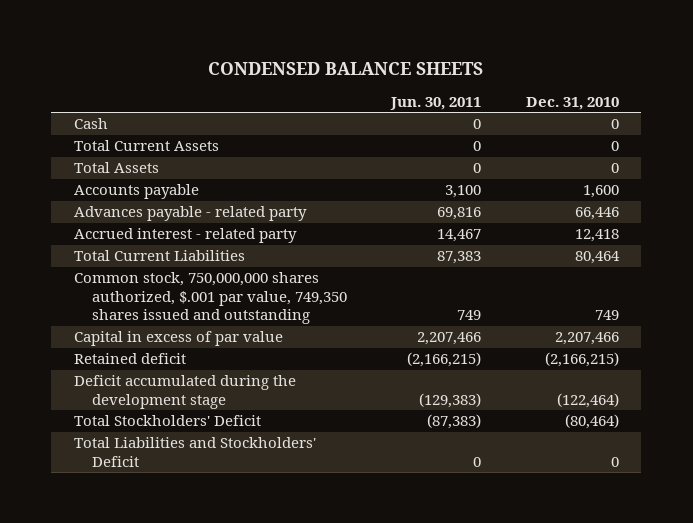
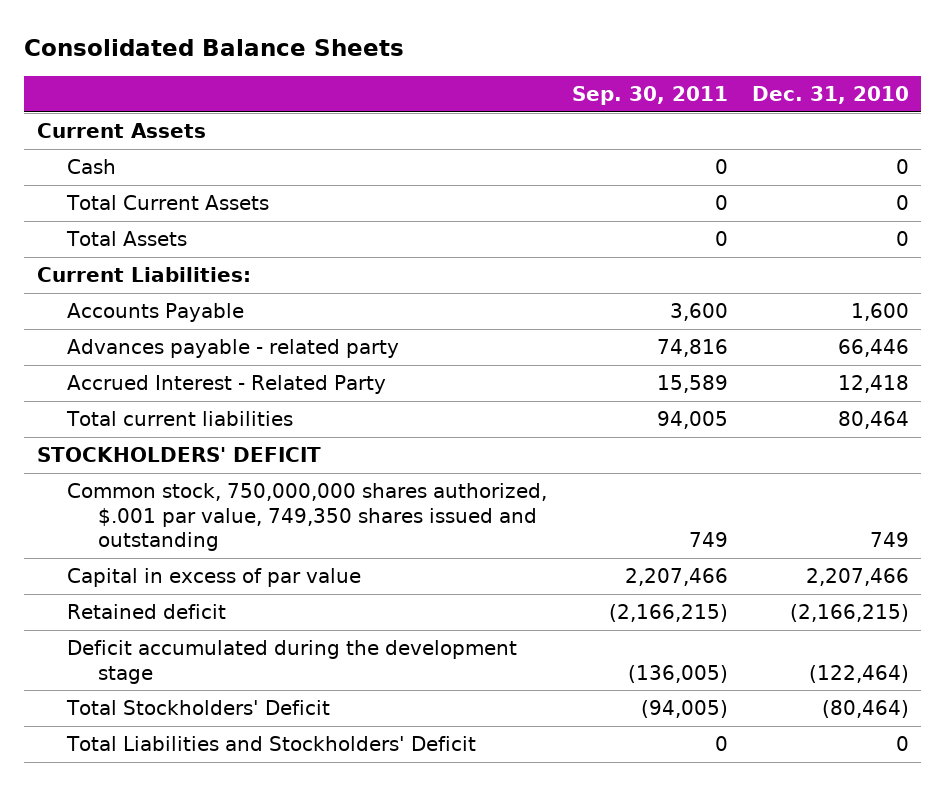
[208,61,484,75] CONDENSED BALANCE SHEETS -> [24,38,405,56] Consolidated Balance Sheets
[390,96,482,110] Jun. 30, 2011 -> none
none -> [571,86,728,106] Sep. 30, 2011
none -> [36,123,206,139] Current Assets
none -> [36,267,251,283] Current Liabilities:
[73,184,199,200] Accounts payable -> [67,303,245,323] Accounts Payable
[73,228,297,244] Accrued interest - related party -> [67,375,387,395] Accrued Interest - Related Party
[73,250,245,262] Total Current Liabilities -> [66,411,294,427] Total current liabilities
none -> [36,447,321,463] STOCKHOLDERS' DEFICIT

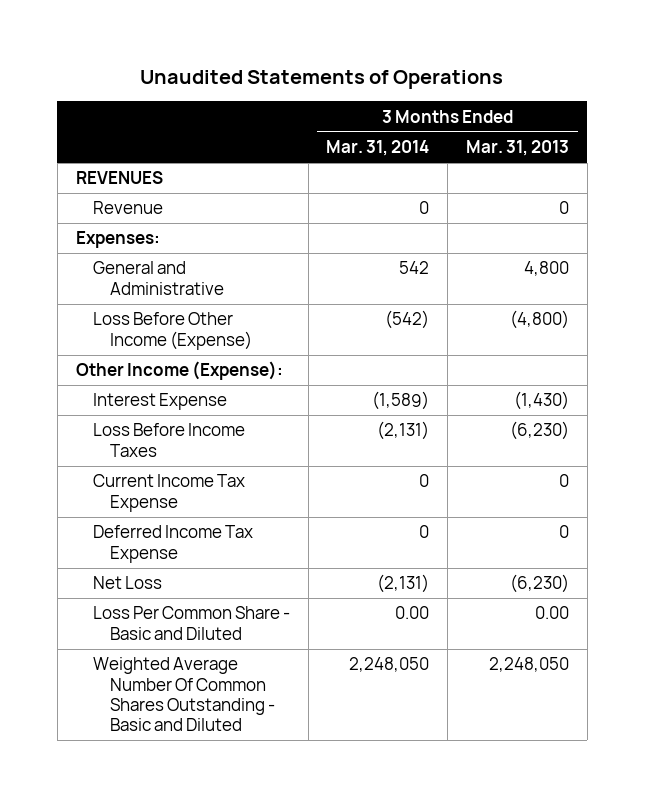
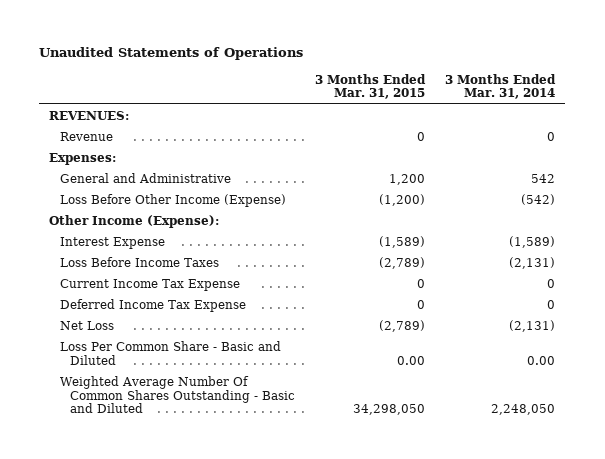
[465,140,569,157] Mar. 31, 2013 -> none
none -> [315,73,427,100] 3 Months Ended Mar. 31, 2015
[75,171,163,185] REVENUES -> [49,110,130,120] REVENUES:

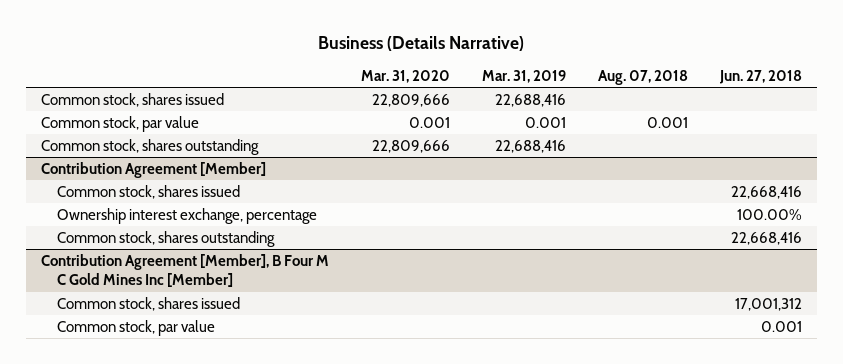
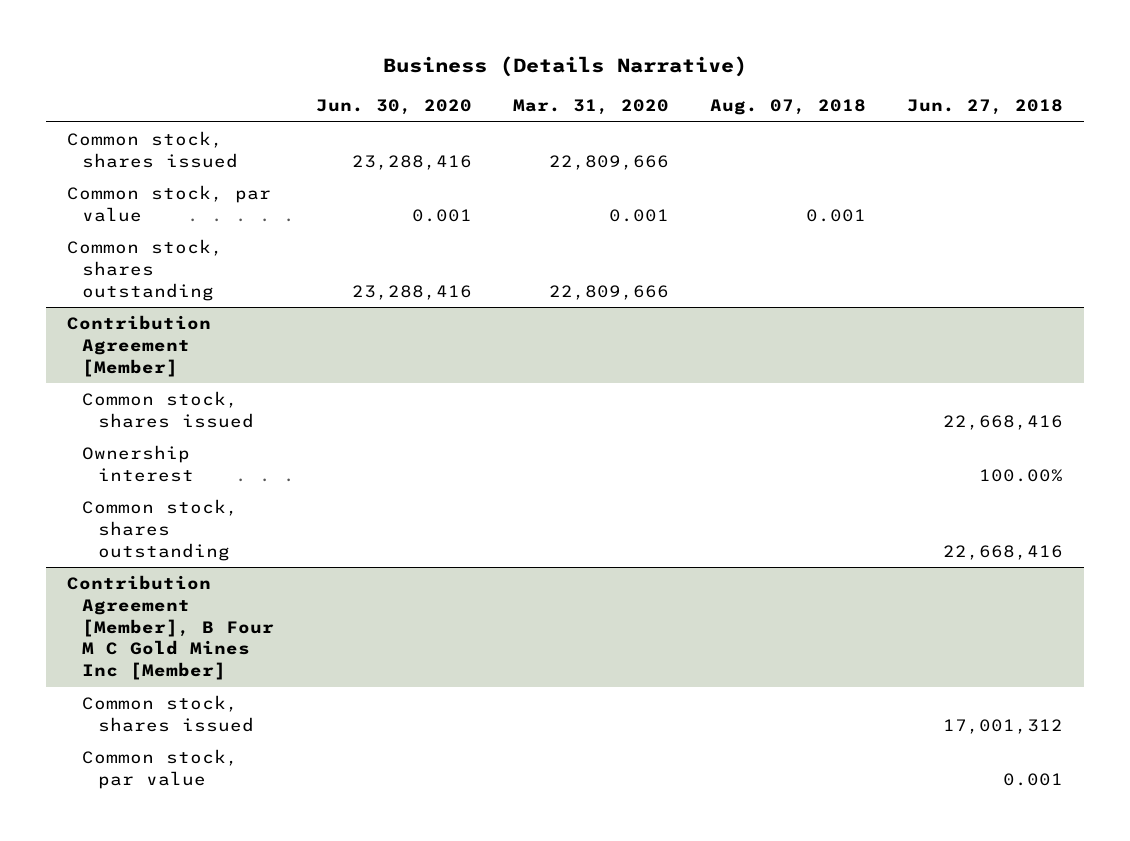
[481,69,566,83] Mar. 31, 2019 -> none
none -> [315,99,472,116] Jun. 30, 2020
[57,207,318,224] Ownership interest exchange, percentage -> [82,445,194,482] Ownership interest

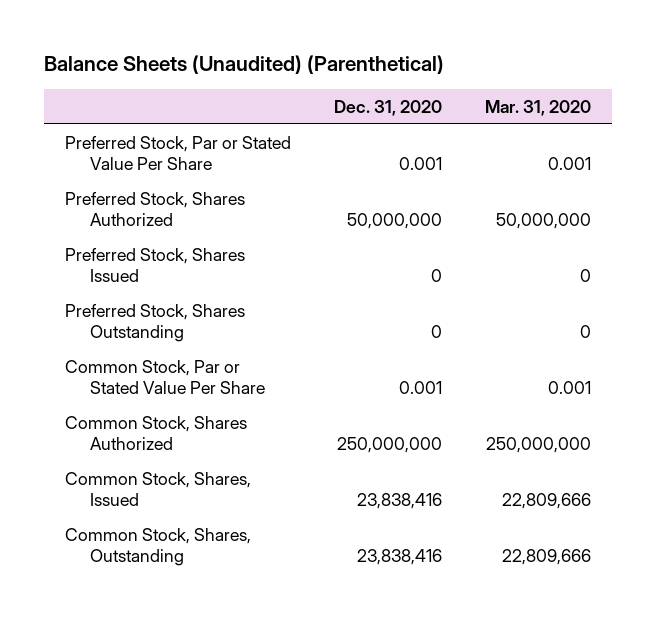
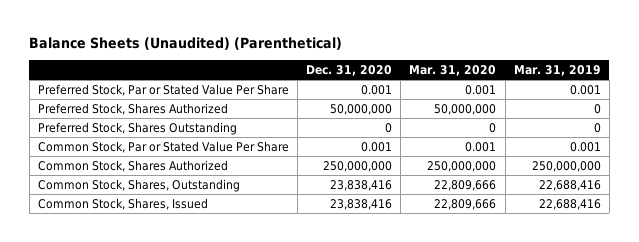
none -> [513,65,601,77] Mar. 31, 2019
[65,247,246,283] Preferred Stock, Shares Issued -> none
[65,471,252,507] Common Stock, Shares, Issued -> [38,197,209,210] Common Stock, Shares, Issued

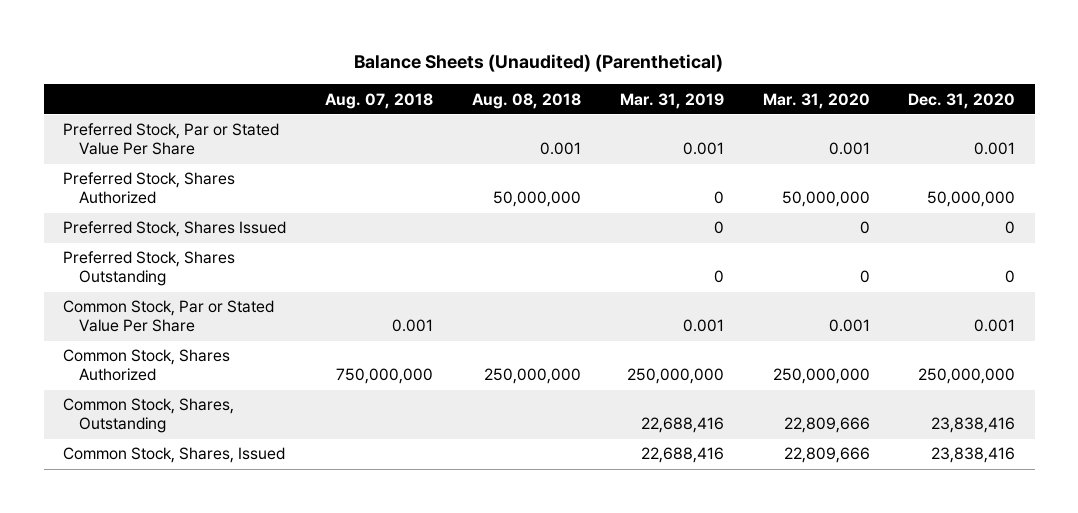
none -> [324,92,433,109] Aug. 07, 2018
none -> [471,92,581,109] Aug. 08, 2018
none -> [63,221,287,238] Preferred Stock, Shares Issued

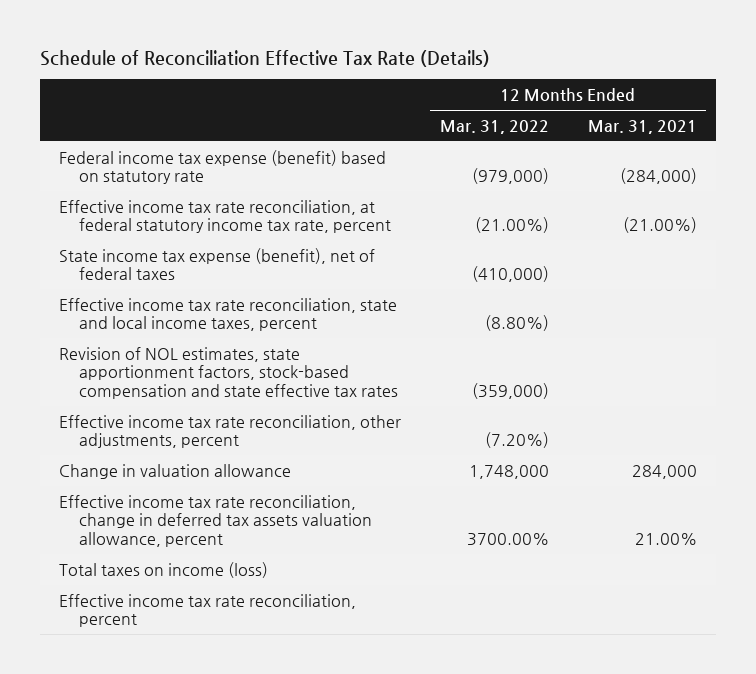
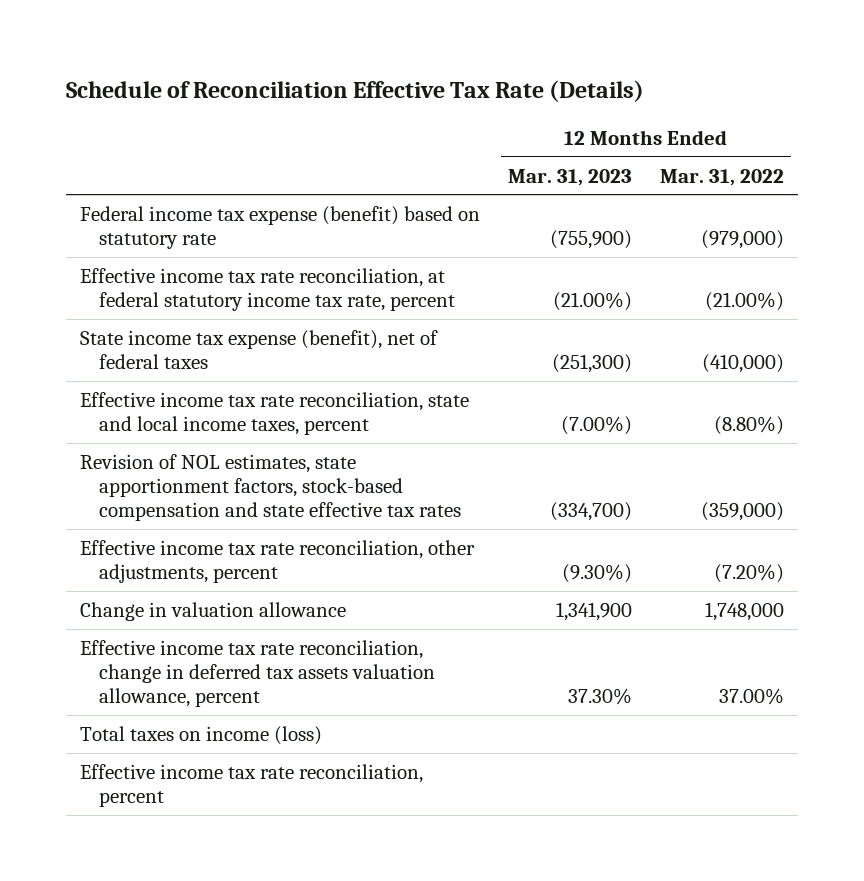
[587,120,697,135] Mar. 31, 2021 -> none
none -> [507,168,632,186] Mar. 31, 2023
[466,533,549,547] 3700.00% -> [719,688,785,706] 37.00%

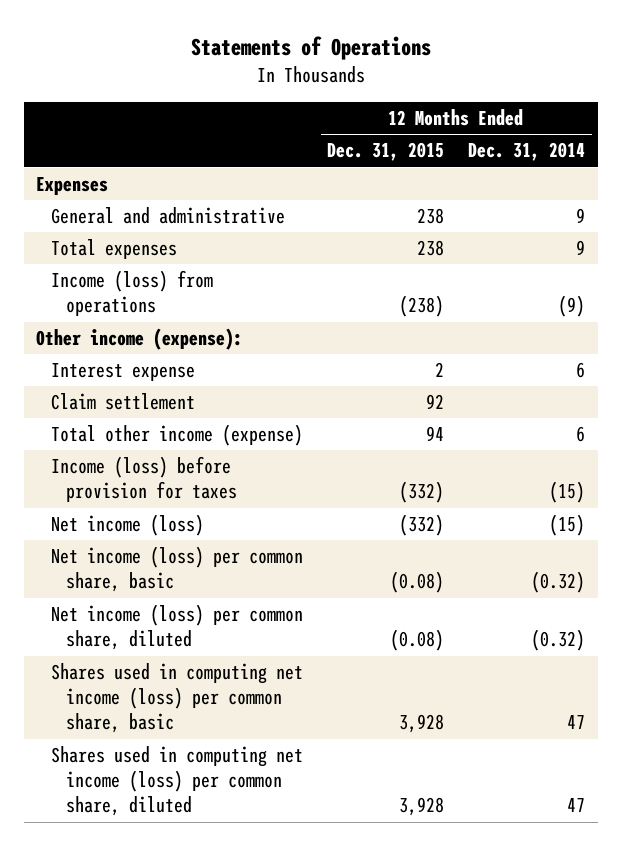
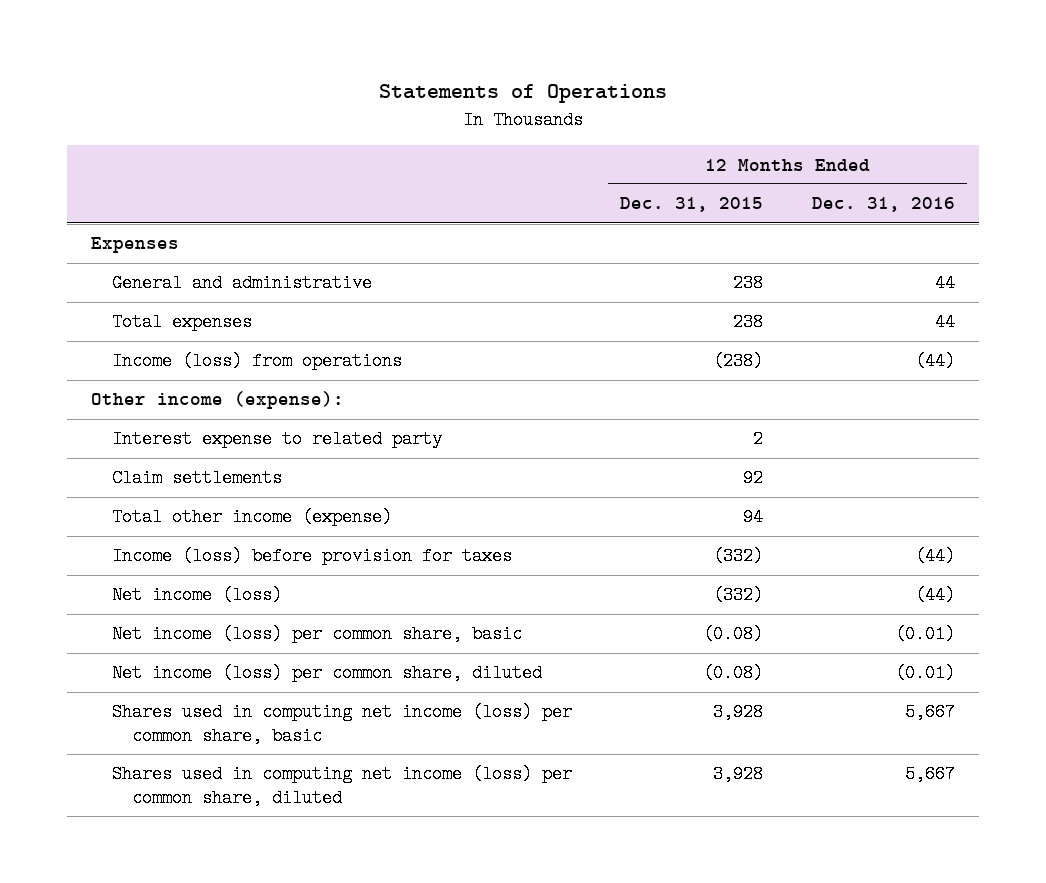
[468,142,586,162] Dec. 31, 2014 -> none
none -> [812,197,956,213] Dec. 31, 2016
[51,363,196,382] Interest expense -> none
none -> [111,430,442,449] Interest expense to related party
[51,393,196,411] Claim settlement -> [111,469,282,488] Claim settlements

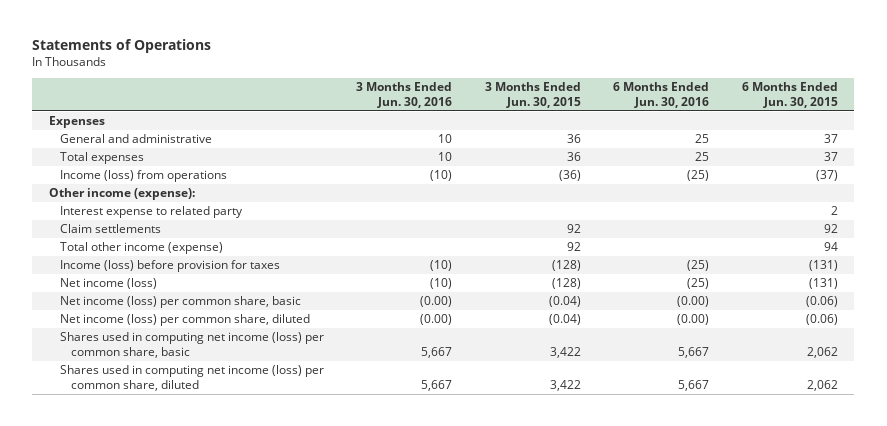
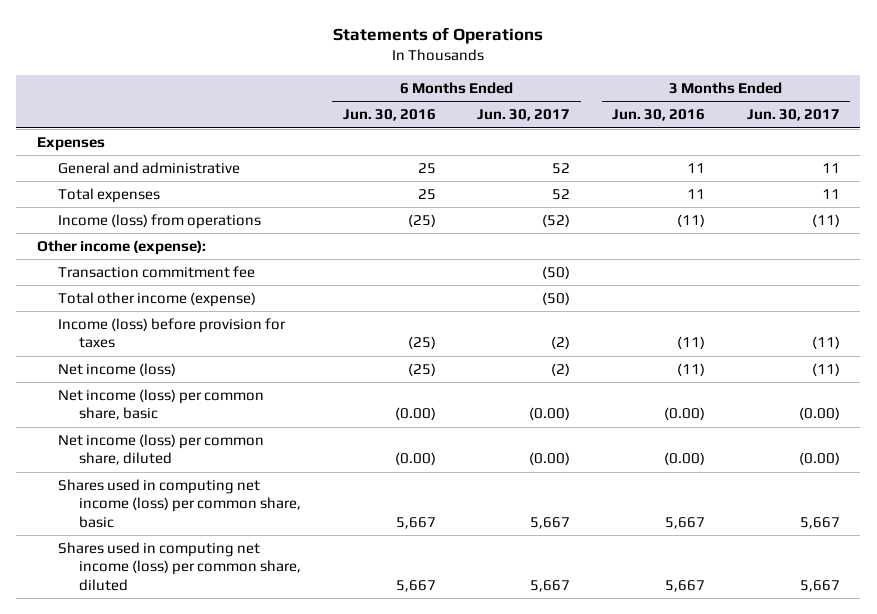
[484,81,581,108] 3 Months Ended Jun. 30, 2015 -> none
[741,81,838,108] 6 Months Ended Jun. 30, 2015 -> none
none -> [477,109,571,122] Jun. 30, 2017
none -> [746,109,840,122] Jun. 30, 2017
[438,134,453,144] 10 -> [687,163,706,174] 11
[438,152,453,162] 10 -> [687,189,706,200] 11
[430,170,453,182] (10) -> [677,214,706,228] (11)
[59,206,243,219] Interest expense to related party -> none
[59,224,161,234] Claim settlements -> none
none -> [58,266,256,279] Transaction commitment fee
[430,260,453,272] (10) -> [677,336,706,350] (11)
[430,278,453,290] (10) -> [677,363,706,377] (11)

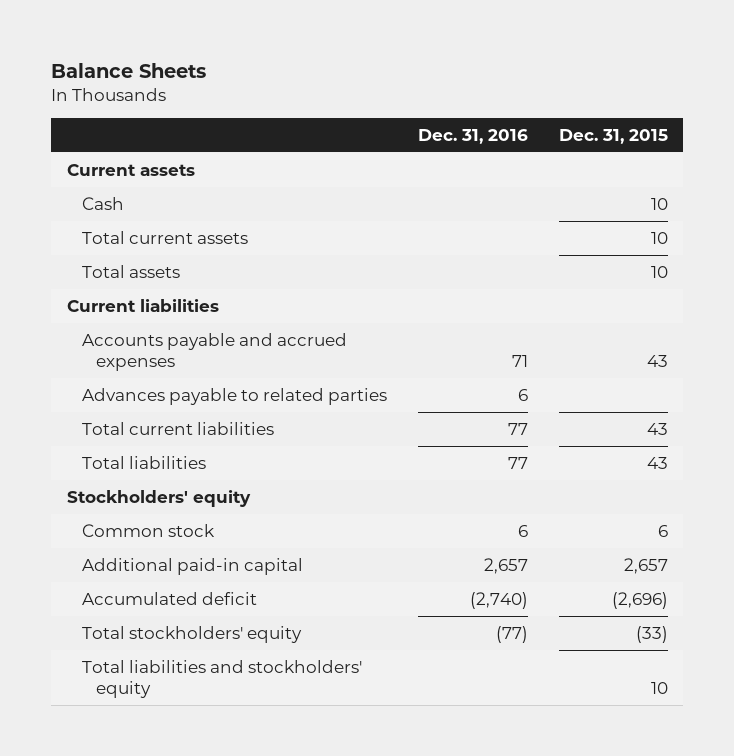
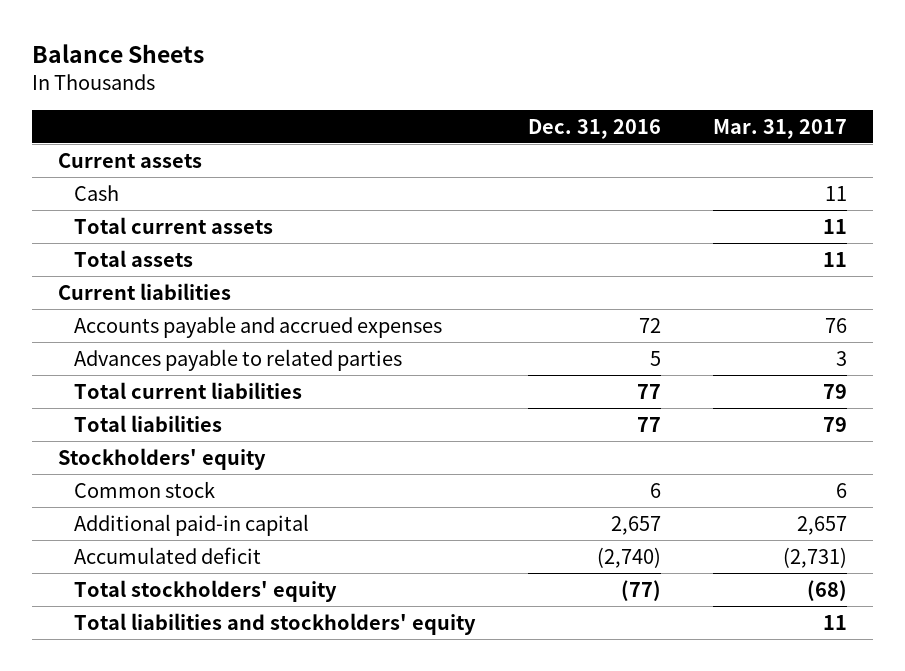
[558,128,668,144] Dec. 31, 2015 -> none
none -> [712,118,847,139] Mar. 31, 2017
[511,355,528,368] 71 -> [638,317,661,333] 72
[517,388,528,401] 6 -> [649,350,661,366] 5

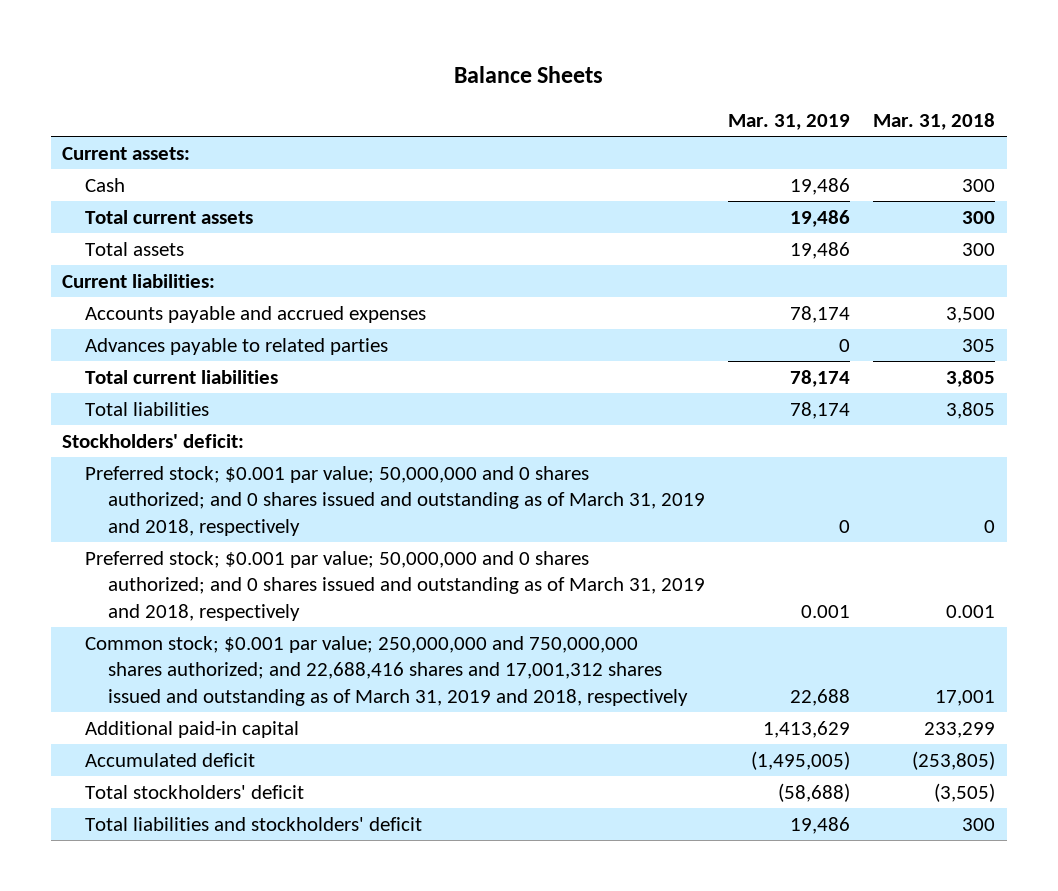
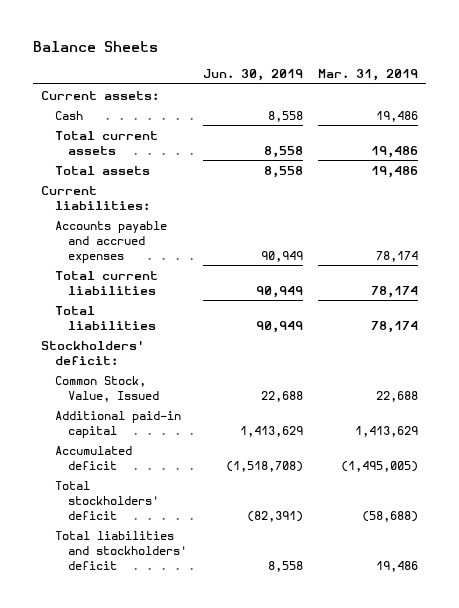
[873,113,996,131] Mar. 31, 2018 -> none
none -> [202,68,303,81] Jun. 30, 2019
[84,337,388,355] Advances payable to related parties -> none
[84,465,705,536] Preferred stock; $0.001 par value; 50,000,000 and 0 shares authorized; and 0 shares issued and outstanding as of March 31, 2019 and 2018, respectively -> none
[84,550,705,621] Preferred stock; $0.001 par value; 50,000,000 and 0 shares authorized; and 0 shares issued and outstanding as of March 31, 2019 and 2018, respectively -> none
[84,635,688,706] Common stock; $0.001 par value; 250,000,000 and 750,000,000 shares authorized; and 22,688,416 shares and 17,001,312 shares issued and outstanding as of March 31, 2019 and 2018, respectively -> [54,375,160,402] Common Stock, Value, Issued

